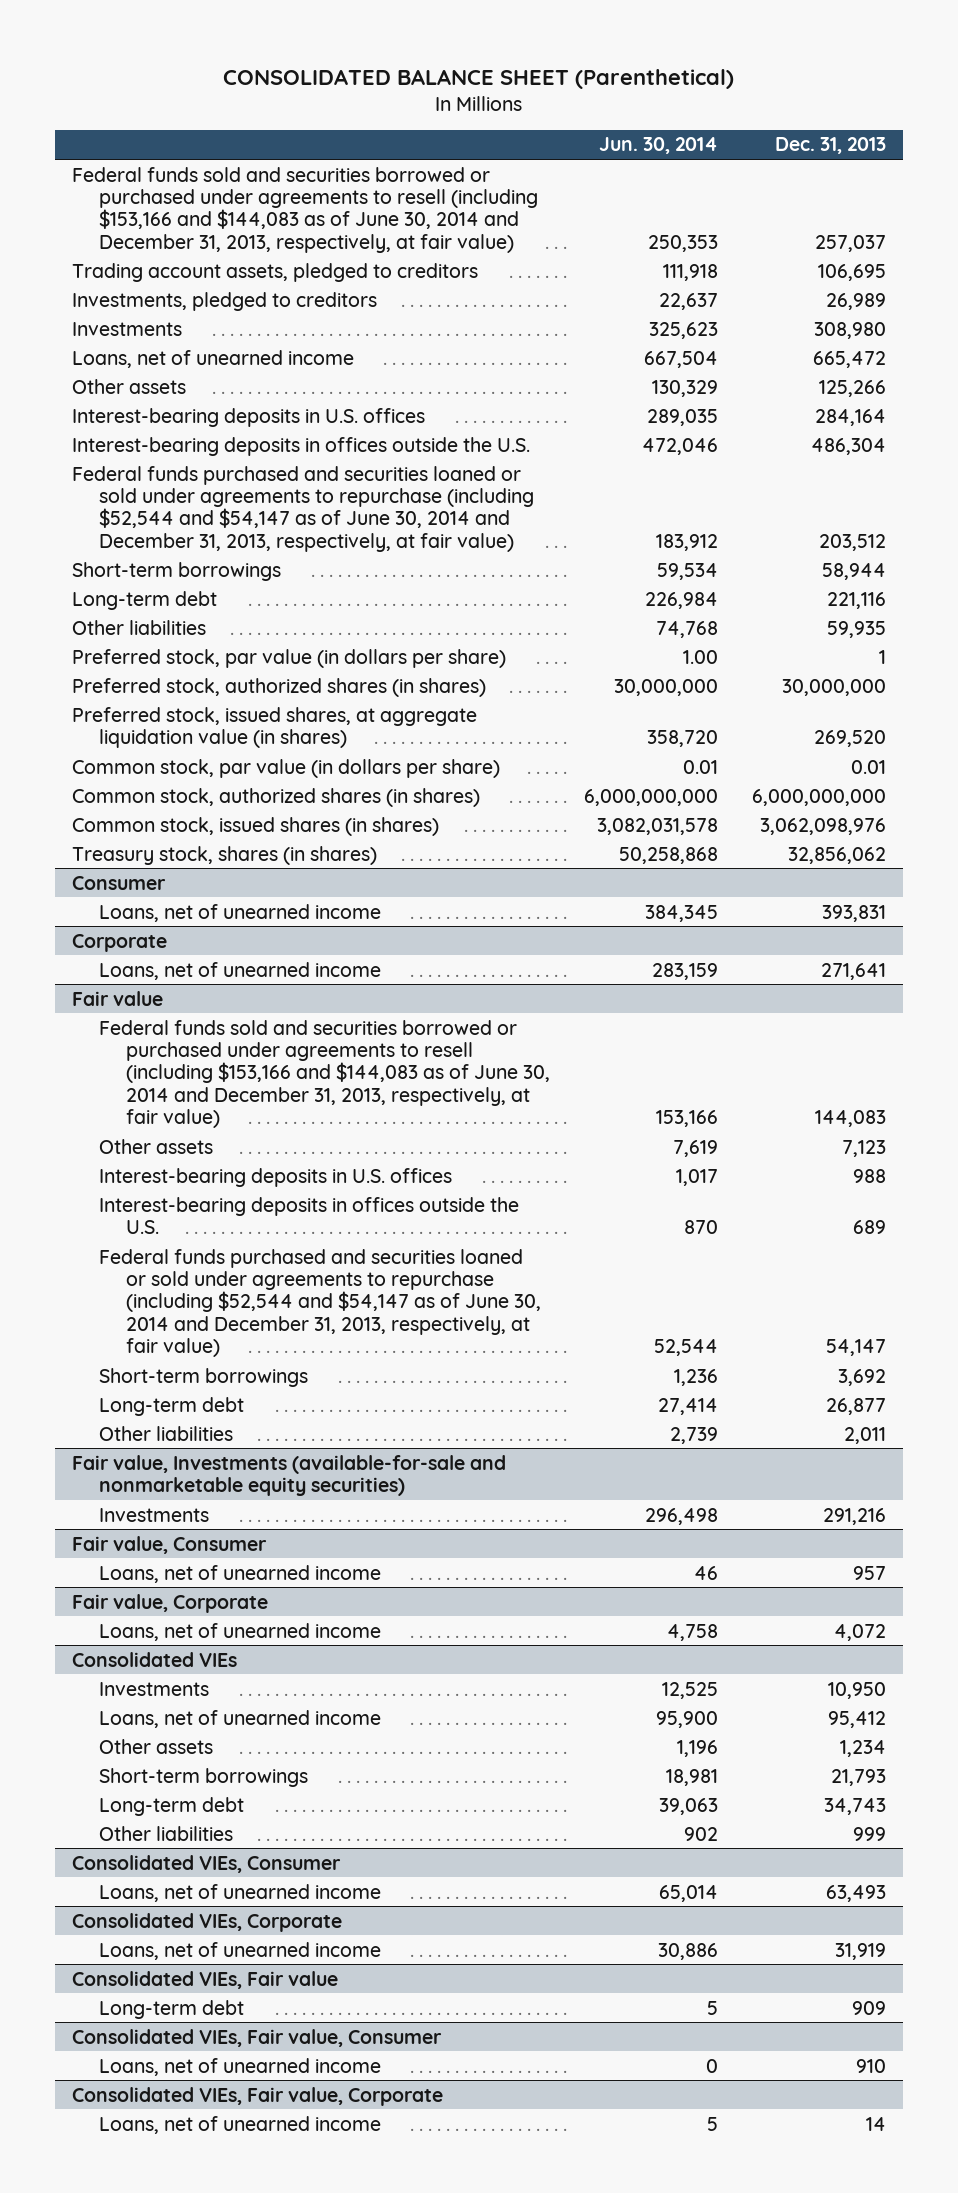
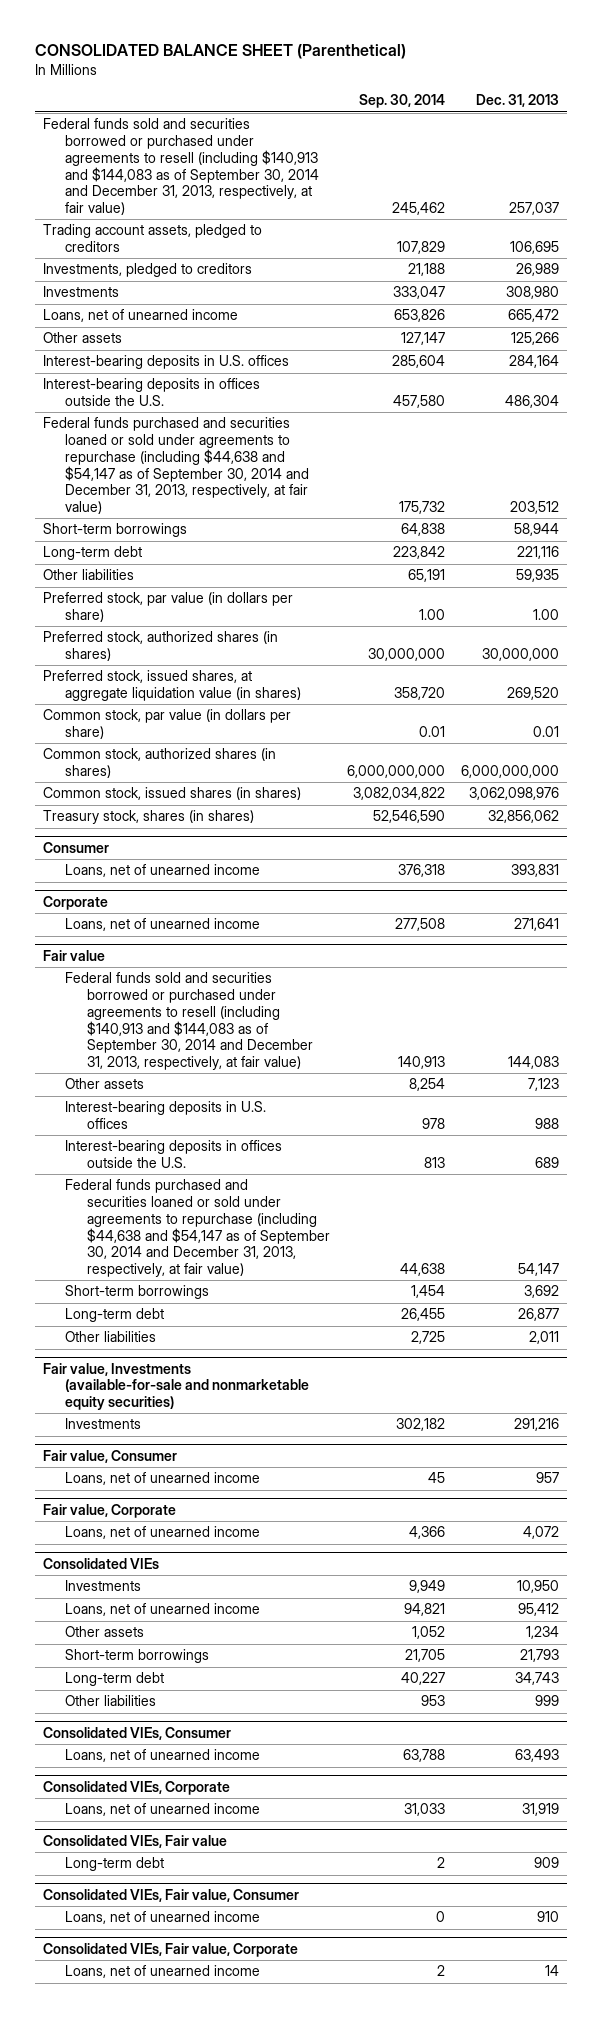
[598,137,718,155] Jun. 30, 2014 -> none
none -> [358,94,445,109] Sep. 30, 2014
[71,166,538,253] Federal funds sold and securities borrowed or purchased under agreements to resell (including $153,166 and $144,083 as of June 30, 2014 and December 31, 2013, respectively, at fair value) -> [43,118,320,216] Federal funds sold and securities borrowed or purchased under agreements to resell (including $140,913 and $144,083 as of September 30, 2014 and December 31, 2013, respectively, at fair value)
[71,465,534,552] Federal funds purchased and securities loaned or sold under agreements to repurchase (including $52,544 and $54,147 as of June 30, 2014 and December 31, 2013, respectively, at fair value) -> [43,417,310,515] Federal funds purchased and securities loaned or sold under agreements to repurchase (including $44,638 and $54,147 as of September 30, 2014 and December 31, 2013, respectively, at fair value)
[879,649,887,664] 1 -> [533,609,560,621] 1.00
[98,1019,550,1128] Federal funds sold and securities borrowed or purchased under agreements to resell (including $153,166 and $144,083 as of June 30, 2014 and December 31, 2013, respectively, at fair value) -> [65,972,314,1071] Federal funds sold and securities borrowed or purchased under agreements to resell (including $140,913 and $144,083 as of September 30, 2014 and December 31, 2013, respectively, at fair value)
[98,1248,541,1357] Federal funds purchased and securities loaned or sold under agreements to repurchase (including $52,544 and $54,147 as of June 30, 2014 and December 31, 2013, respectively, at fair value) -> [65,1179,331,1278] Federal funds purchased and securities loaned or sold under agreements to repurchase (including $44,638 and $54,147 as of September 30, 2014 and December 31, 2013, respectively, at fair value)

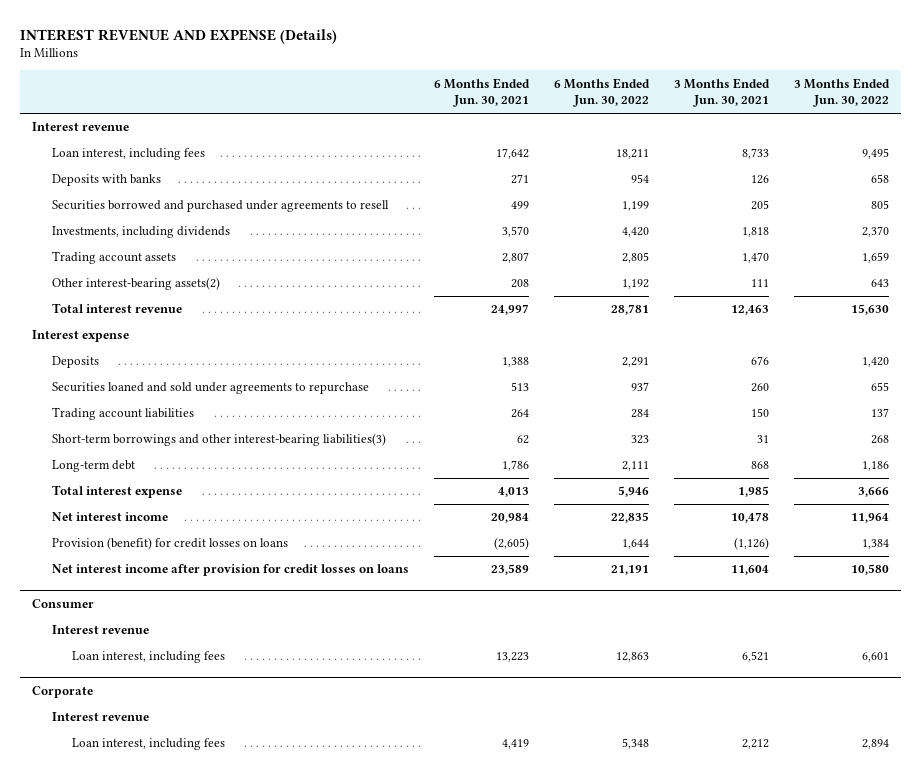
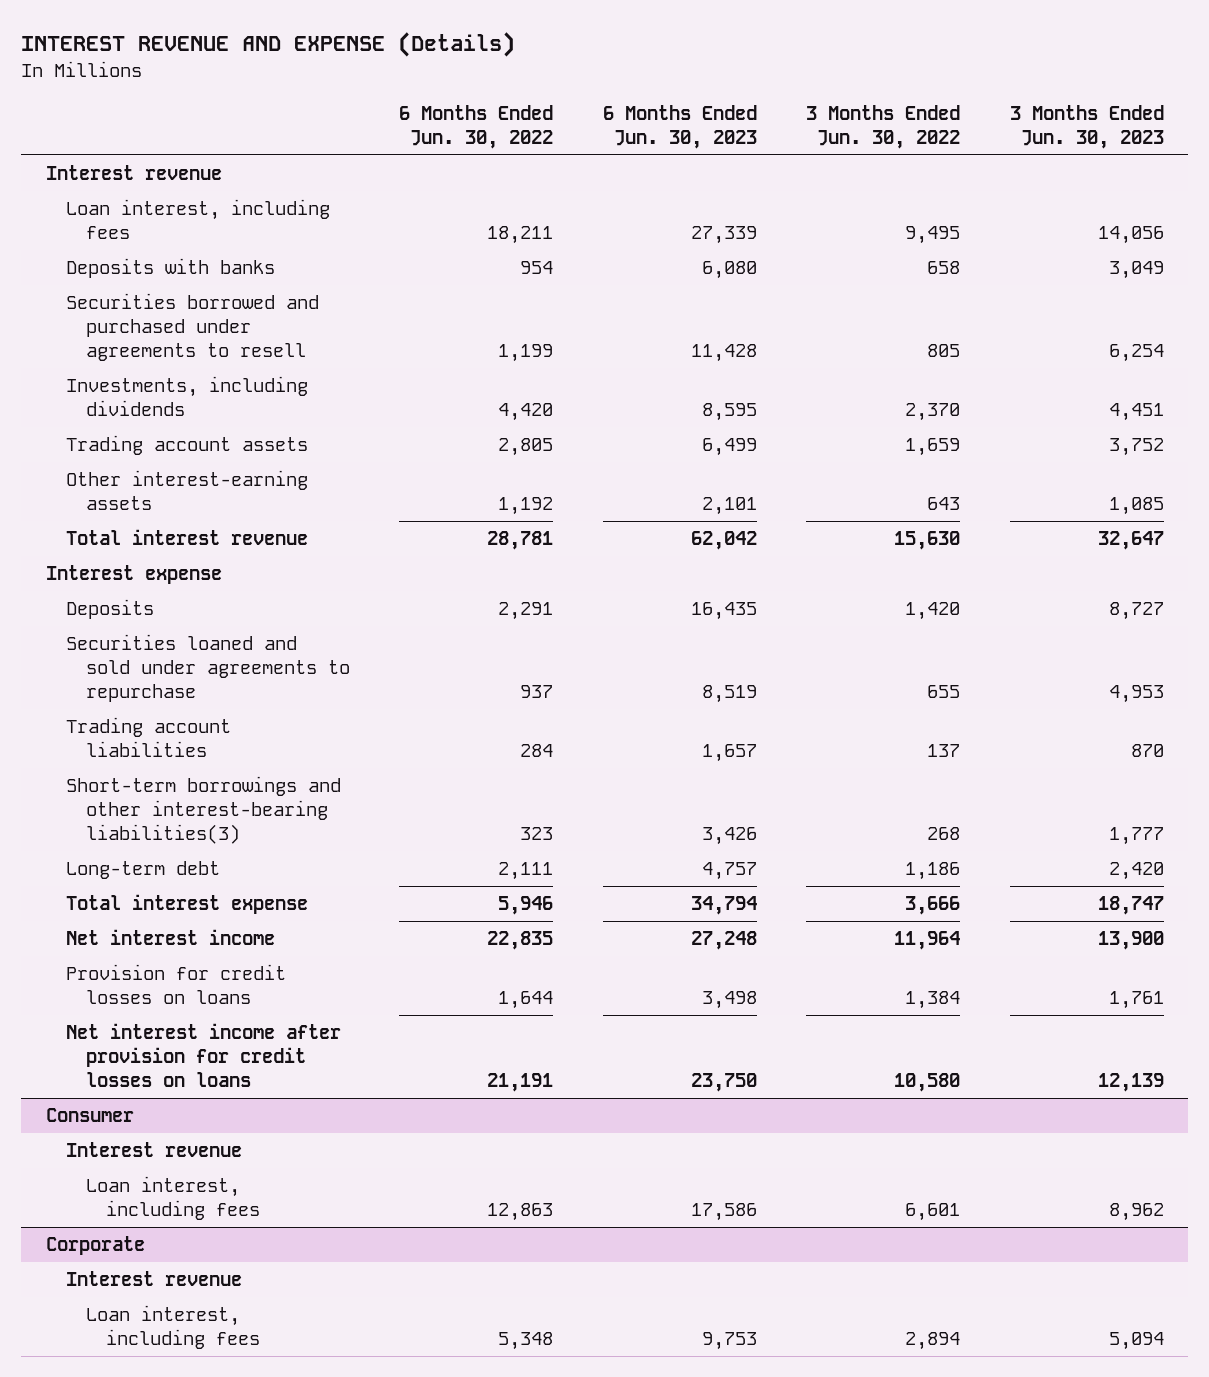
[433,77,530,108] 6 Months Ended Jun. 30, 2021 -> none
[673,77,770,108] 3 Months Ended Jun. 30, 2021 -> none
none -> [602,105,757,150] 6 Months Ended Jun. 30, 2023
none -> [1009,105,1164,150] 3 Months Ended Jun. 30, 2023
[51,277,220,291] Other interest-bearing assets(2) -> [65,470,308,511] Other interest-earning assets
[51,537,288,551] Provision (benefit) for credit losses on loans -> [65,964,286,1005] Provision for credit losses on loans

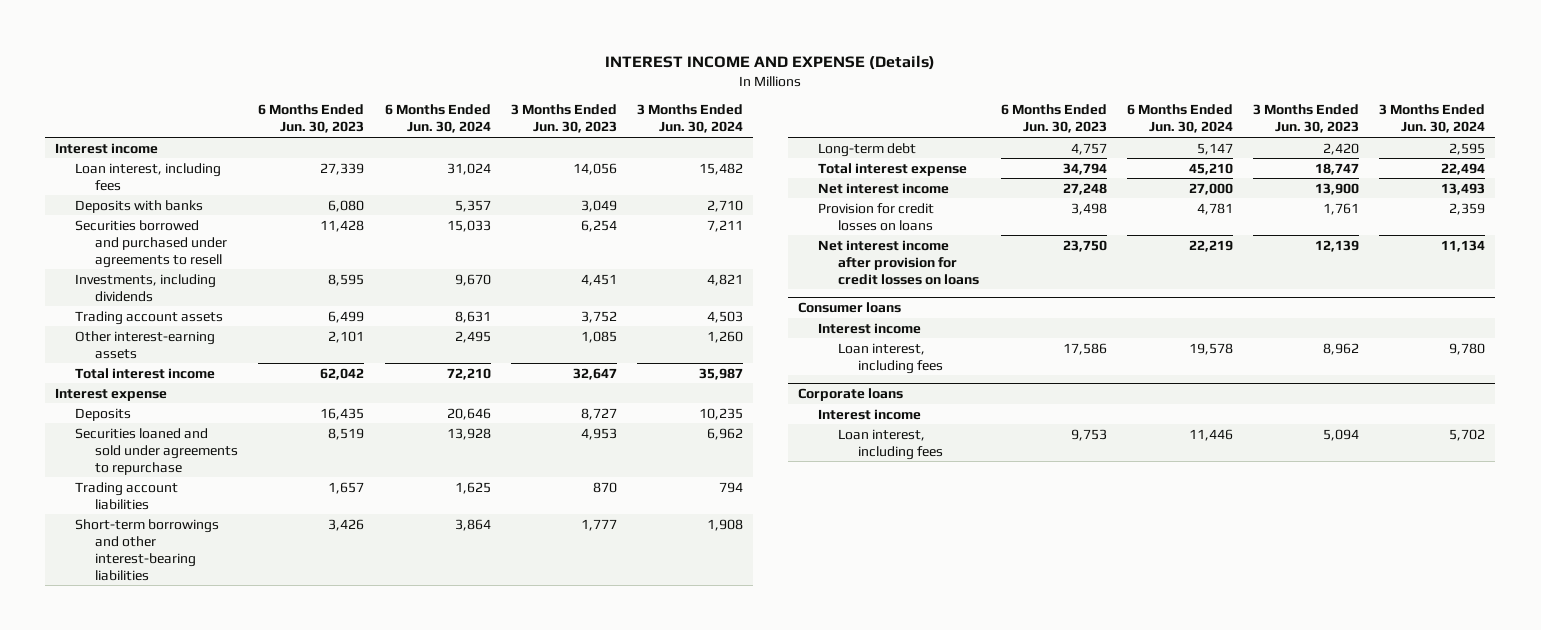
[20,31,515,57] INTEREST REVENUE AND EXPENSE (Details) -> [605,54,936,70] INTEREST INCOME AND EXPENSE (Details)
[399,105,554,150] 6 Months Ended Jun. 30, 2022 -> none
[806,105,961,150] 3 Months Ended Jun. 30, 2022 -> none
none -> [384,104,491,134] 6 Months Ended Jun. 30, 2024
none -> [636,104,743,134] 3 Months Ended Jun. 30, 2024
[45,165,222,181] Interest revenue -> [55,142,159,154] Interest income
[65,529,308,546] Total interest revenue -> [75,367,216,379] Total interest income
[65,776,341,844] Short-term borrowings and other interest-bearing liabilities(3) -> [75,518,220,581] Short-term borrowings and other interest-bearing liabilities
[45,1108,134,1123] Consumer -> [797,302,901,314] Consumer loans
[65,1142,242,1158] Interest revenue -> [817,322,921,334] Interest income
[45,1236,145,1256] Corporate -> [797,388,903,402] Corporate loans
[65,1271,242,1287] Interest revenue -> [817,408,921,420] Interest income

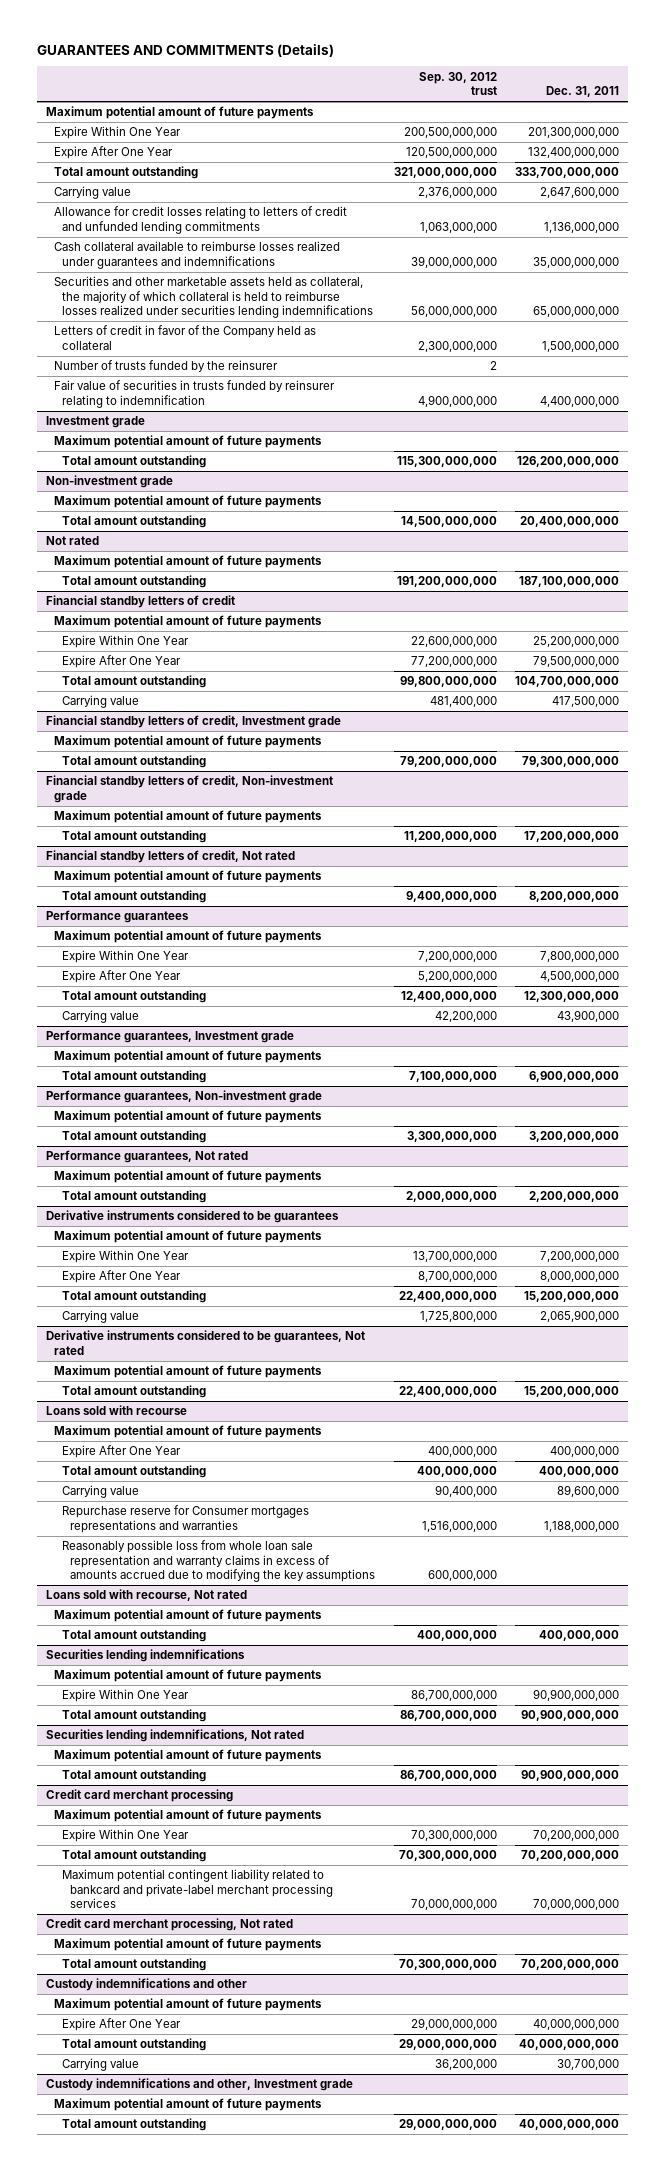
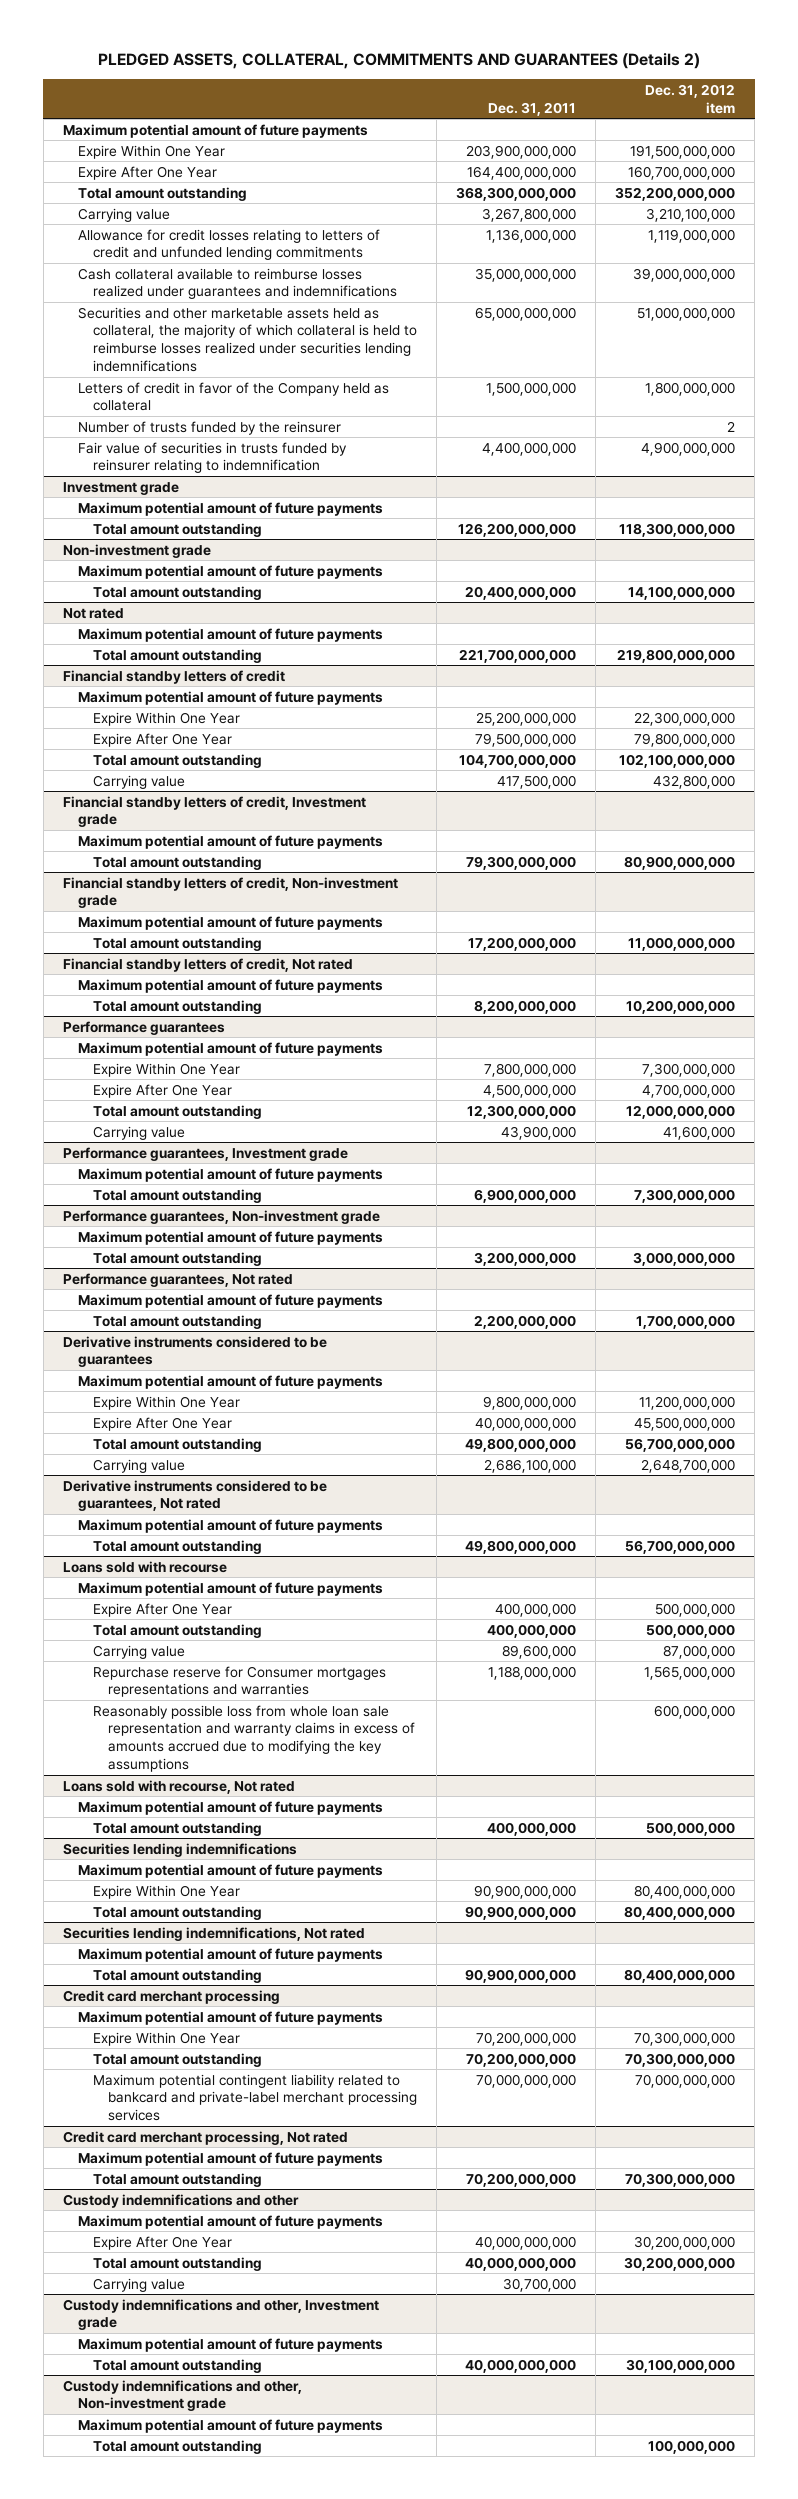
[36,43,334,57] GUARANTEES AND COMMITMENTS (Details) -> [98,53,701,70] PLEDGED ASSETS, COLLATERAL, COMMITMENTS AND GUARANTEES (Details 2)
[418,71,497,96] Sep. 30, 2012 trust -> none
none -> [645,83,736,114] Dec. 31, 2012 item
[527,127,619,139] 201,300,000,000 -> [466,144,577,159] 203,900,000,000
[527,147,619,159] 132,400,000,000 -> [467,165,577,180] 164,400,000,000
[514,167,619,179] 333,700,000,000 -> [456,186,577,201] 368,300,000,000
[539,187,619,199] 2,647,600,000 -> [482,207,577,222] 3,267,800,000
[518,576,619,588] 187,100,000,000 -> [459,648,577,663] 221,700,000,000
[539,1251,619,1263] 7,200,000,000 -> [483,1395,577,1410] 9,800,000,000
[539,1271,619,1283] 8,000,000,000 -> [475,1416,577,1431] 40,000,000,000
[523,1291,619,1303] 15,200,000,000 -> [465,1437,577,1452] 49,800,000,000
[539,1310,619,1323] 2,065,900,000 -> [484,1458,577,1473] 2,686,100,000
[523,1386,619,1398] 15,200,000,000 -> [465,1539,577,1554] 49,800,000,000
none -> [63,2379,303,2412] Custody indemnifications and other, Non-investment grade
none -> [77,2418,383,2433] Maximum potential amount of future payments
none -> [92,2439,262,2454] Total amount outstanding

